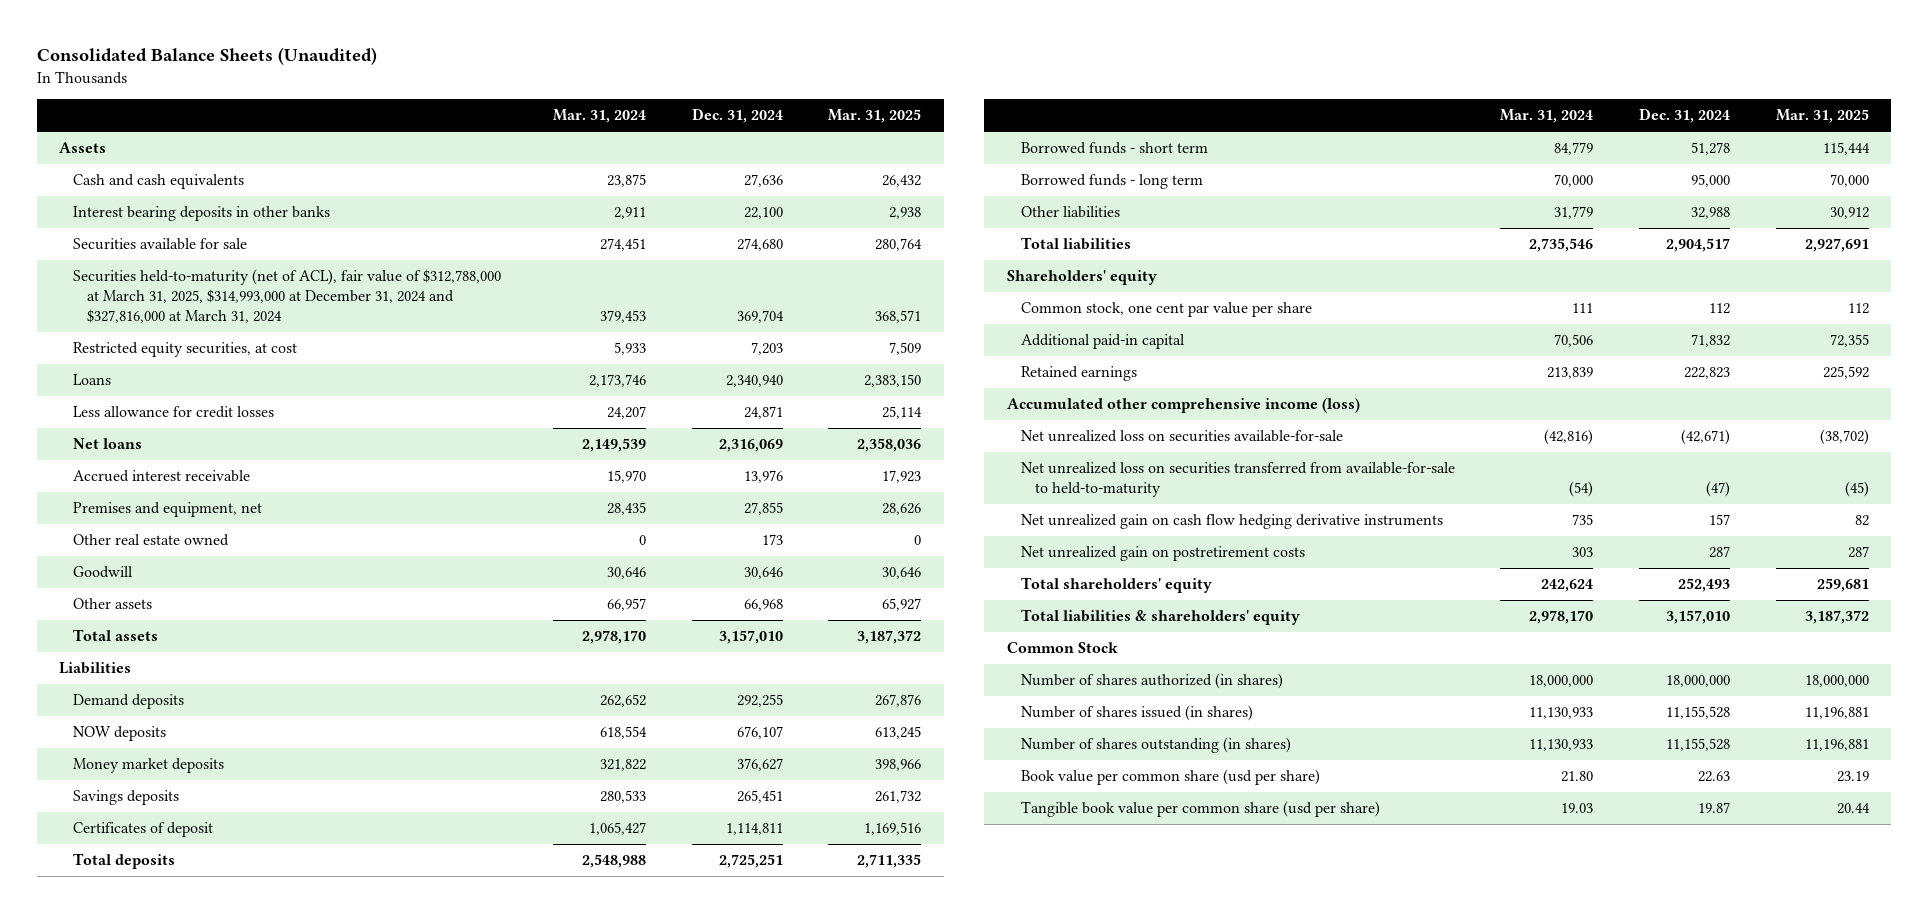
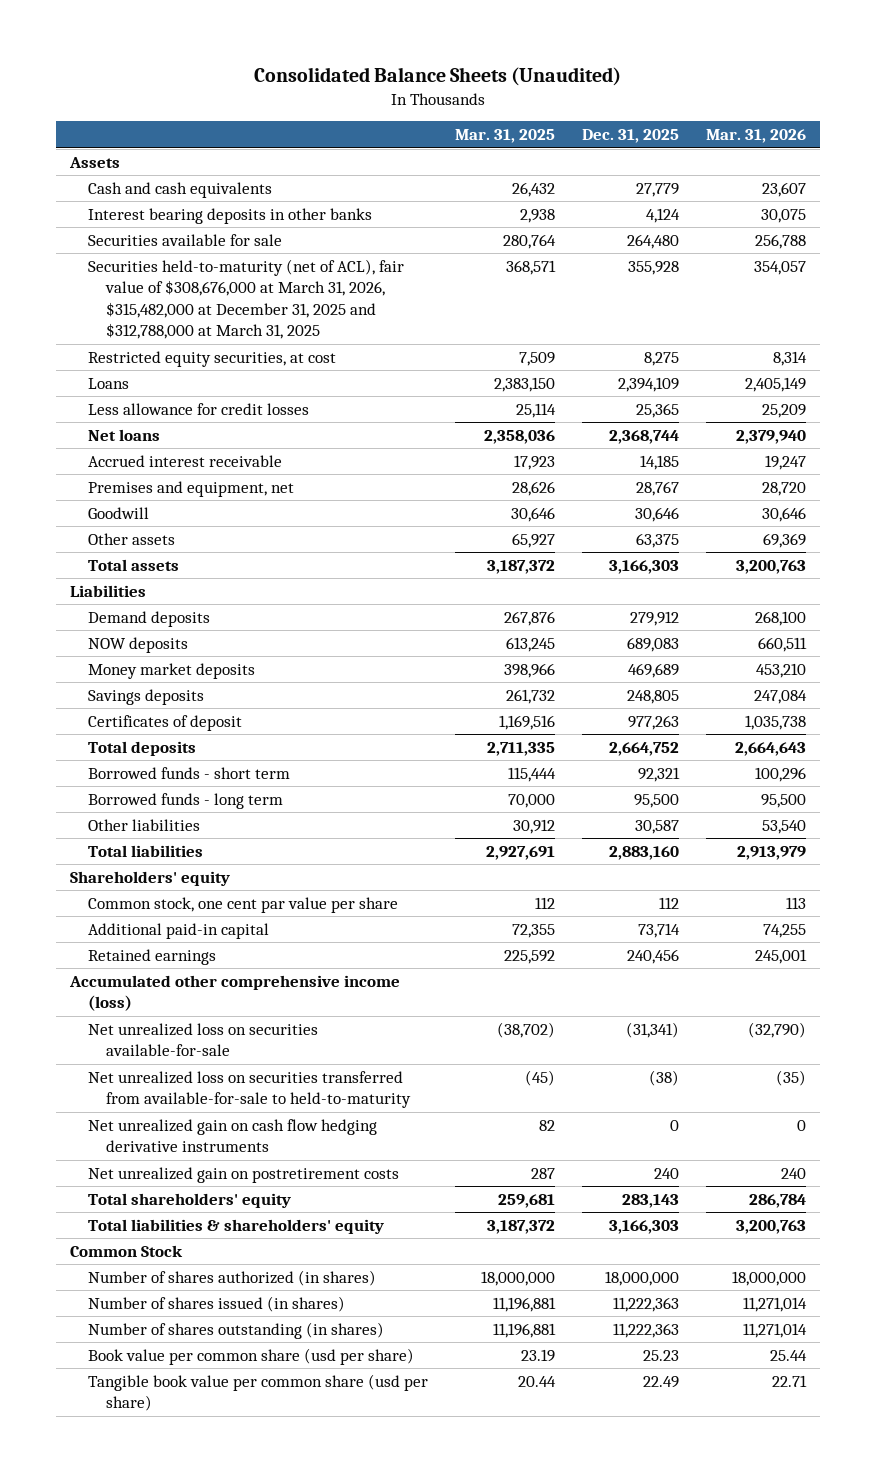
[552,109,646,124] Mar. 31, 2024 -> none
[691,108,783,124] Dec. 31, 2024 -> none
none -> [582,129,680,144] Dec. 31, 2025
none -> [706,129,807,144] Mar. 31, 2026
[73,269,502,324] Securities held-to-maturity (net of ACL), fair value of $312,788,000 at March 31, 2025, $314,993,000 at December 31, 2024 and $327,816,000 at March 31, 2024 -> [87,258,404,340] Securities held-to-maturity (net of ACL), fair value of $308,676,000 at March 31, 2026, $315,482,000 at December 31, 2025 and $312,788,000 at March 31, 2025
[73,534,230,547] Other real estate owned -> none

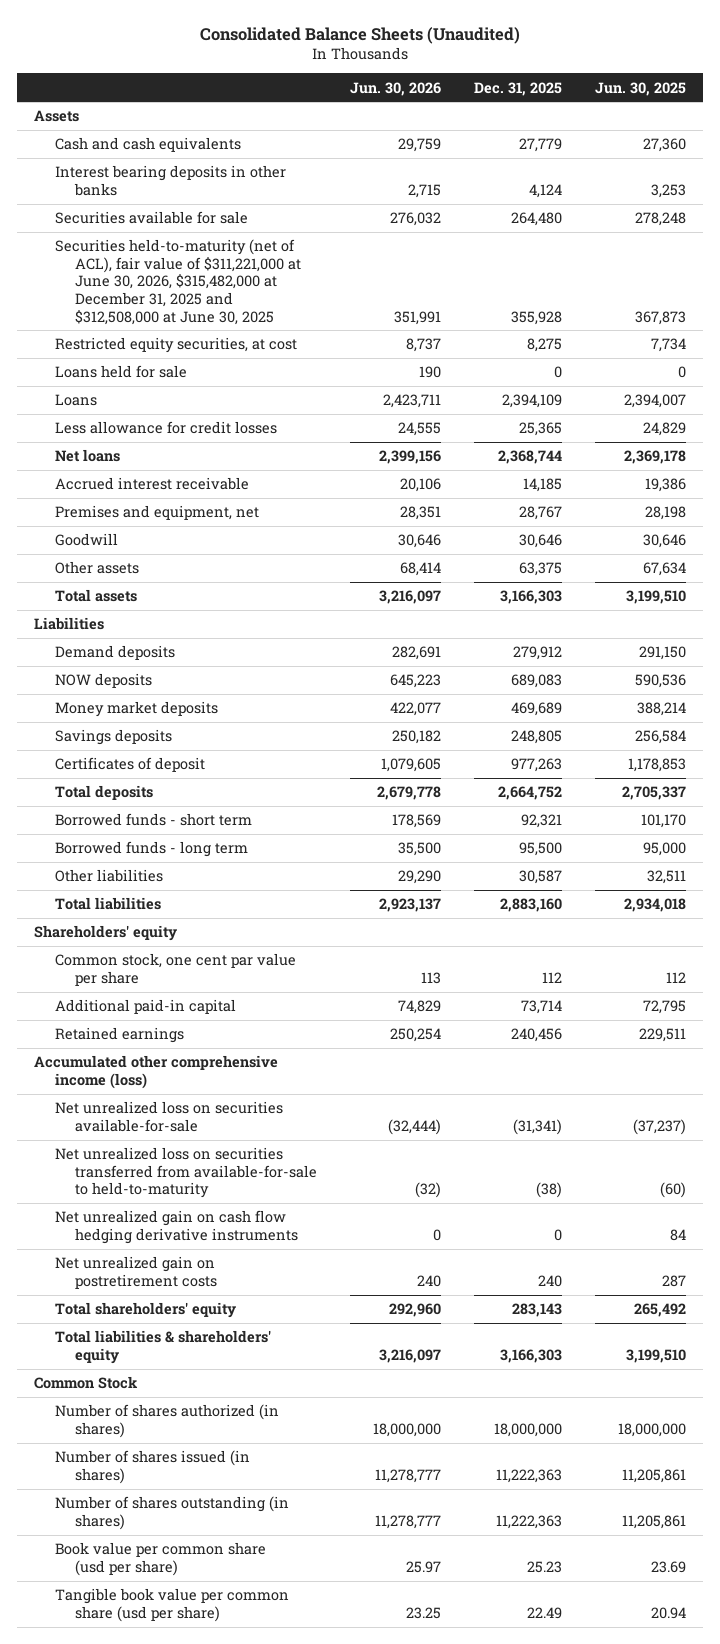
[454,129,555,144] Mar. 31, 2025 -> none
[706,129,807,144] Mar. 31, 2026 -> none
none -> [350,81,442,96] Jun. 30, 2026
none -> [595,81,687,96] Jun. 30, 2025
[87,258,404,340] Securities held-to-maturity (net of ACL), fair value of $308,676,000 at March 31, 2026, $315,482,000 at December 31, 2025 and $312,788,000 at March 31, 2025 -> [54,239,302,325] Securities held-to-maturity (net of ACL), fair value of $311,221,000 at June 30, 2026, $315,482,000 at December 31, 2025 and $312,508,000 at June 30, 2025
none -> [54,365,187,379] Loans held for sale

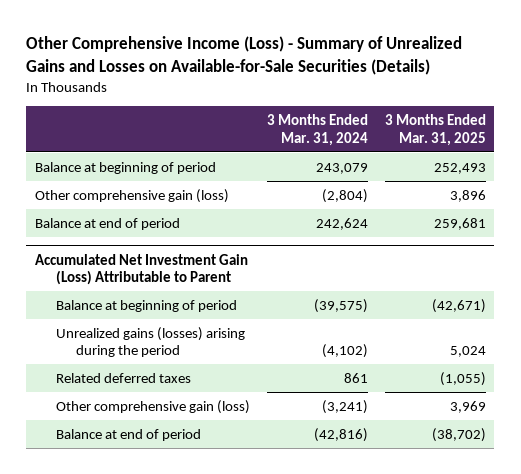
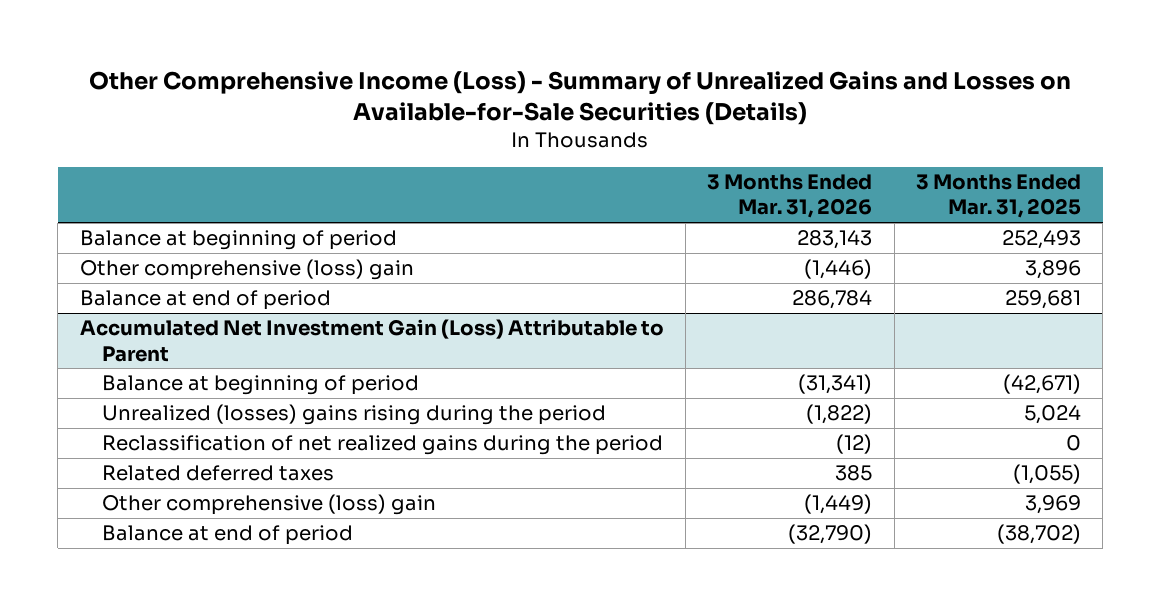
[266,114,368,146] 3 Months Ended Mar. 31, 2024 -> none
none -> [707,174,873,219] 3 Months Ended Mar. 31, 2026
[34,188,229,203] Other comprehensive gain (loss) -> [79,259,414,281] Other comprehensive (loss) gain
[55,326,245,358] Unrealized gains (losses) arising during the period -> [101,404,606,426] Unrealized (losses) gains rising during the period
none -> [101,435,663,456] Reclassification of net realized gains during the period
[55,399,250,414] Other comprehensive gain (loss) -> [101,494,436,516] Other comprehensive (loss) gain

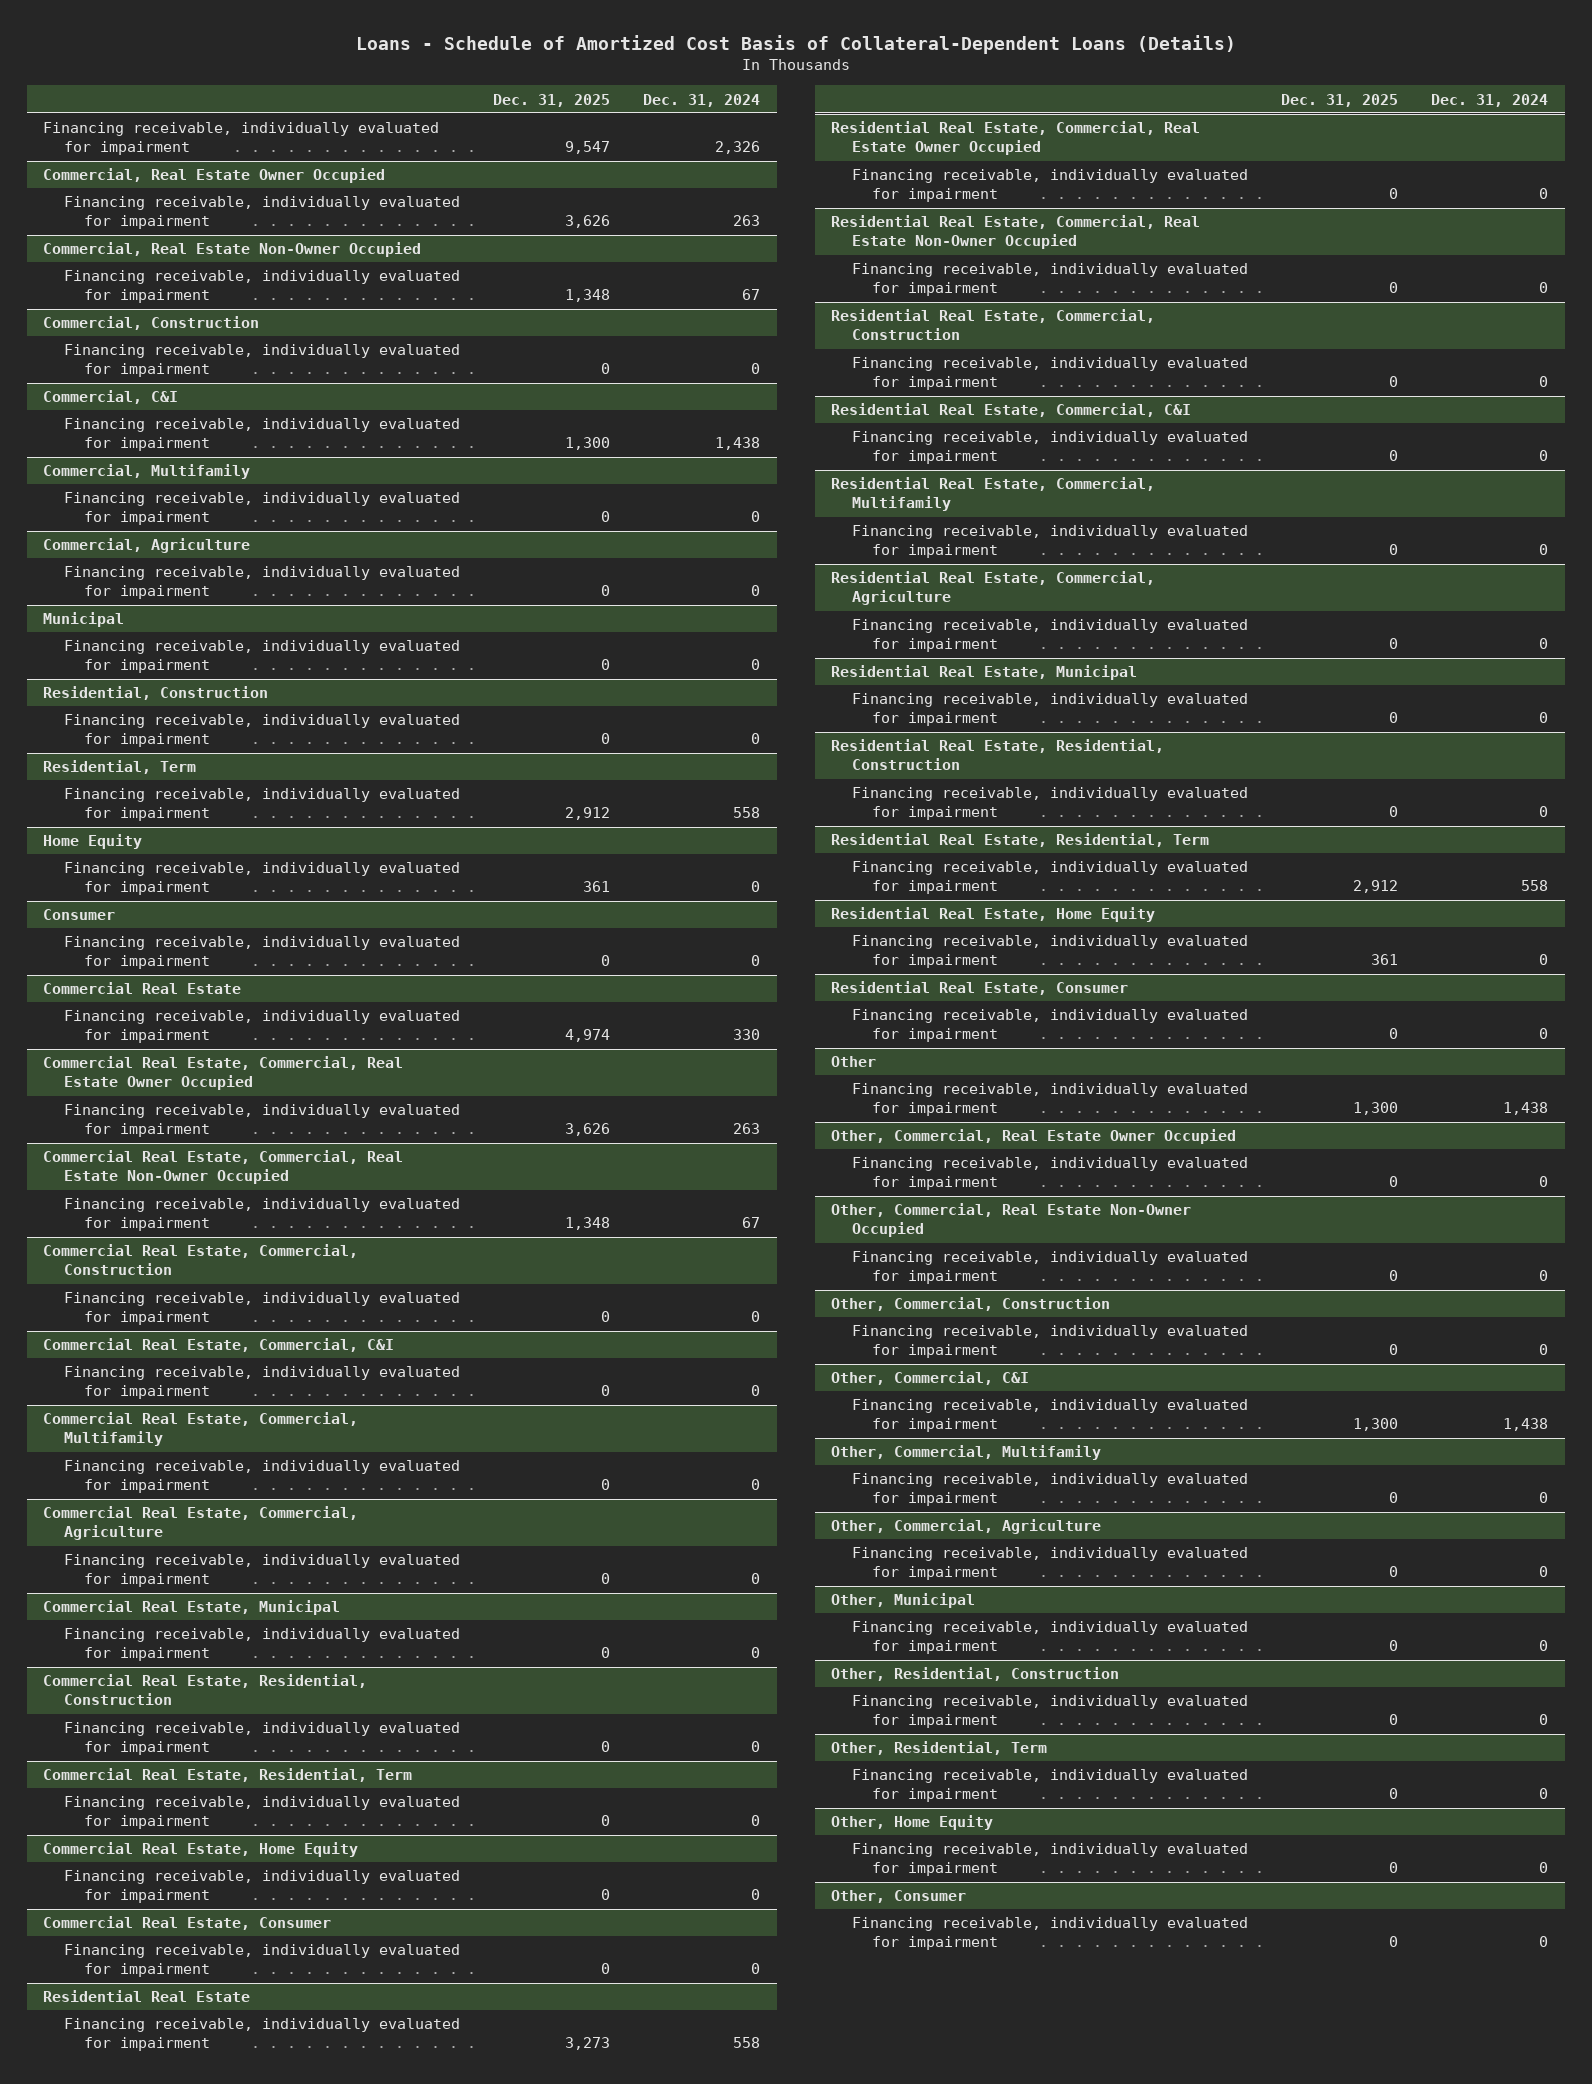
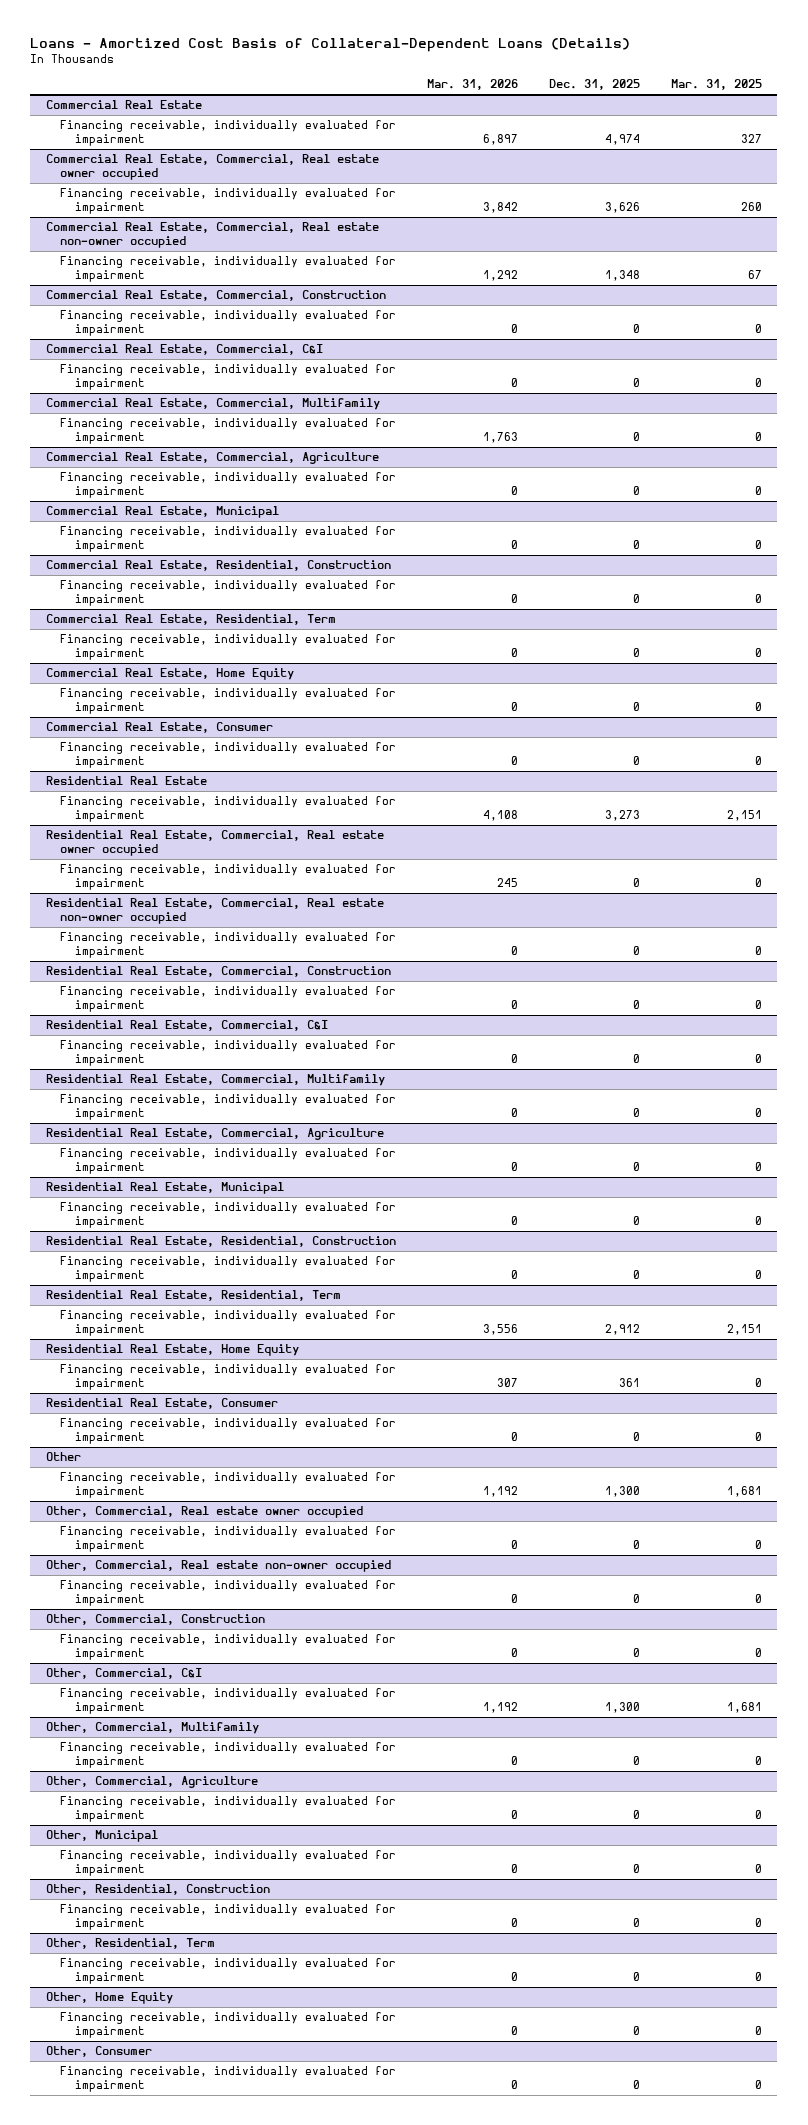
[355,34,1236,54] Loans - Schedule of Amortized Cost Basis of Collateral-Dependent Loans (Details) -> [30,37,631,52] Loans - Amortized Cost Basis of Collateral-Dependent Loans (Details)
[643,93,761,107] Dec. 31, 2024 -> none
none -> [427,79,519,91] Mar. 31, 2026
none -> [671,79,763,91] Mar. 31, 2025
[43,122,440,156] Financing receivable, individually evaluated for impairment -> none
[43,168,386,184] Commercial, Real Estate Owner Occupied -> none
[63,196,460,230] Financing receivable, individually evaluated for impairment -> none
[43,242,422,258] Commercial, Real Estate Non-Owner Occupied -> none
[63,270,460,304] Financing receivable, individually evaluated for impairment -> none
[43,316,260,331] Commercial, Construction -> none
[63,344,460,378] Financing receivable, individually evaluated for impairment -> none
[43,390,179,405] Commercial, C&I -> none
[63,418,460,452] Financing receivable, individually evaluated for impairment -> none
[43,464,251,480] Commercial, Multifamily -> none
[63,492,460,526] Financing receivable, individually evaluated for impairment -> none
[43,538,251,554] Commercial, Agriculture -> none
[63,566,460,600] Financing receivable, individually evaluated for impairment -> none
[43,612,125,628] Municipal -> none
[63,640,460,674] Financing receivable, individually evaluated for impairment -> none
[43,686,269,701] Residential, Construction -> none
[63,714,460,748] Financing receivable, individually evaluated for impairment -> none
[43,760,197,775] Residential, Term -> none
[63,788,460,822] Financing receivable, individually evaluated for impairment -> none
[43,834,143,850] Home Equity -> none
[63,862,460,896] Financing receivable, individually evaluated for impairment -> none
[43,909,116,921] Consumer -> none
[63,936,460,970] Financing receivable, individually evaluated for impairment -> none
[43,1056,404,1091] Commercial Real Estate, Commercial, Real Estate Owner Occupied -> [45,154,379,181] Commercial Real Estate, Commercial, Real estate owner occupied
[43,1150,404,1185] Commercial Real Estate, Commercial, Real Estate Non-Owner Occupied -> [45,222,379,249] Commercial Real Estate, Commercial, Real estate non-owner occupied
[831,121,1201,156] Residential Real Estate, Commercial, Real Estate Owner Occupied -> [45,830,384,857] Residential Real Estate, Commercial, Real estate owner occupied
[831,215,1201,250] Residential Real Estate, Commercial, Real Estate Non-Owner Occupied -> [45,898,384,925] Residential Real Estate, Commercial, Real estate non-owner occupied
[831,1129,1237,1145] Other, Commercial, Real Estate Owner Occupied -> [45,1506,363,1519] Other, Commercial, Real estate owner occupied
[831,1203,1192,1238] Other, Commercial, Real Estate Non-Owner Occupied -> [45,1560,391,1573] Other, Commercial, Real estate non-owner occupied

